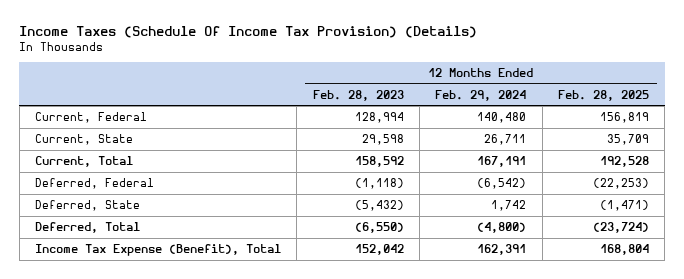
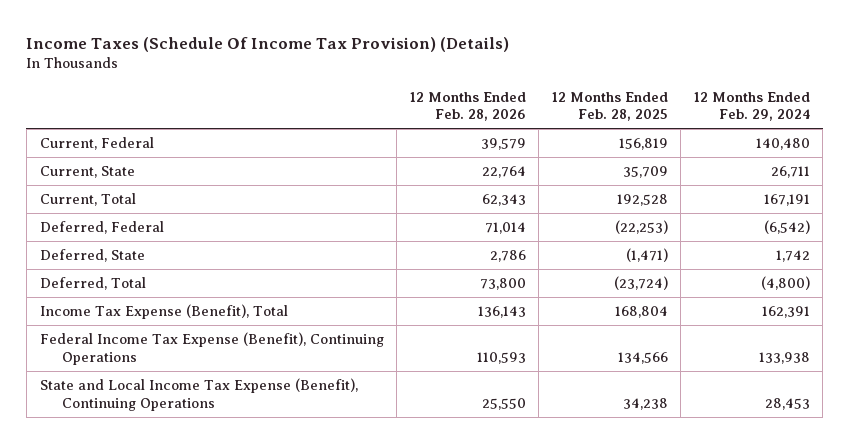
[312,89,404,101] Feb. 28, 2023 -> none
none -> [409,91,526,122] 12 Months Ended Feb. 28, 2026
none -> [39,332,384,365] Federal Income Tax Expense (Benefit), Continuing Operations
none -> [39,378,358,411] State and Local Income Tax Expense (Benefit), Continuing Operations

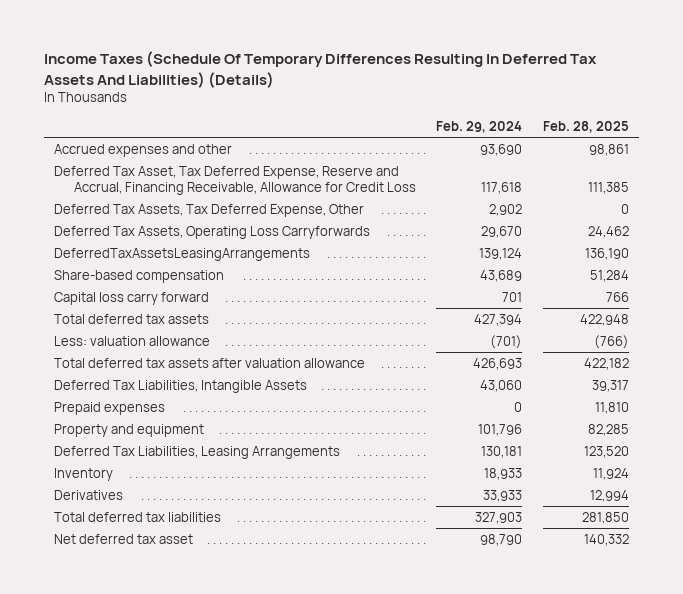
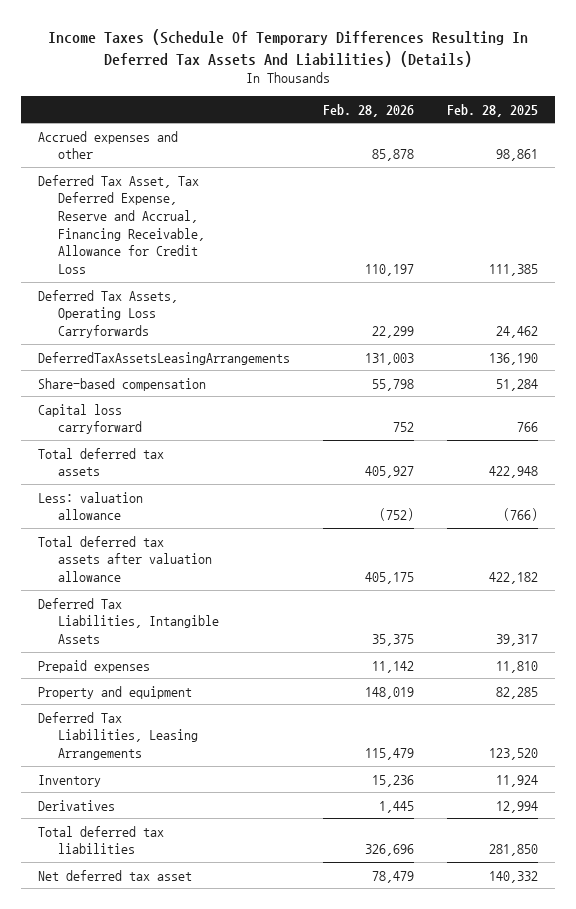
[436,121,523,134] Feb. 29, 2024 -> none
none -> [322,103,414,117] Feb. 28, 2026
[54,203,365,217] Deferred Tax Assets, Tax Deferred Expense, Other -> none
[54,291,210,305] Capital loss carry forward -> [37,403,142,435] Capital loss carryforward

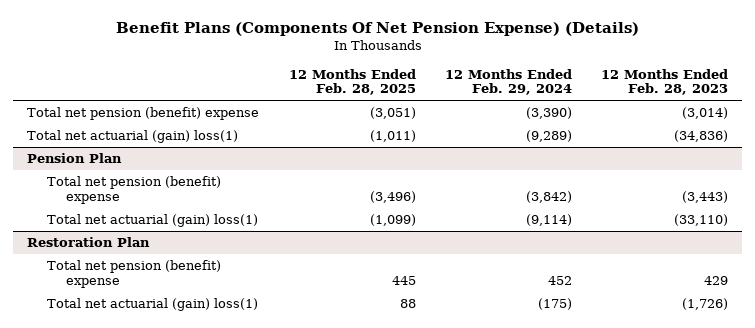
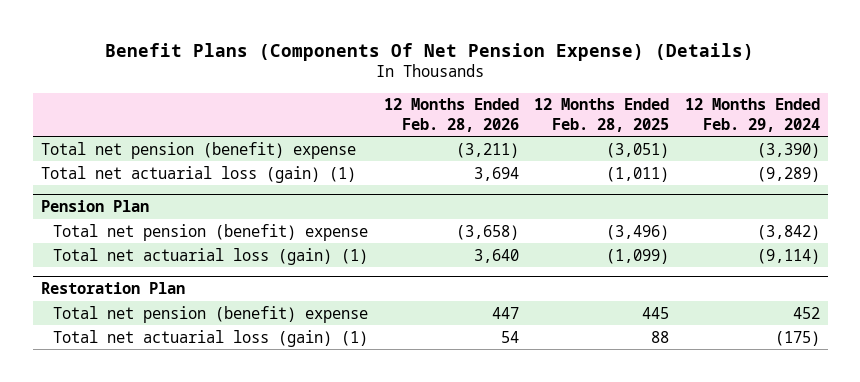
[600,68,728,96] 12 Months Ended Feb. 28, 2023 -> none
none -> [383,98,519,132] 12 Months Ended Feb. 28, 2026
[27,130,239,144] Total net actuarial (gain) loss(1) -> [40,165,356,183] Total net actuarial loss (gain) (1)
[46,214,258,228] Total net actuarial (gain) loss(1) -> [53,247,369,265] Total net actuarial loss (gain) (1)
[46,298,258,312] Total net actuarial (gain) loss(1) -> [53,329,369,347] Total net actuarial loss (gain) (1)

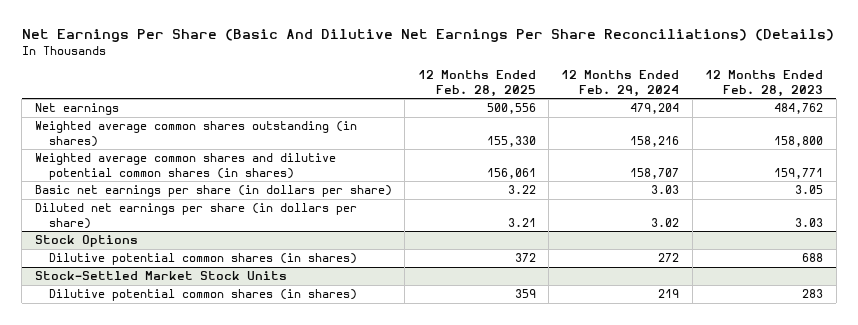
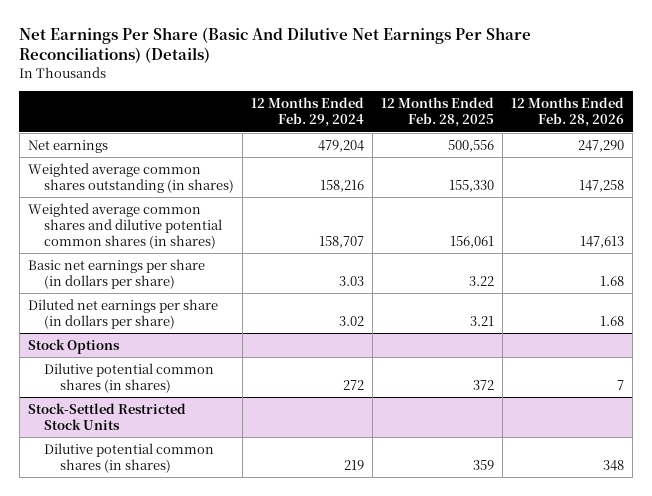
[705,70,824,97] 12 Months Ended Feb. 28, 2023 -> none
none -> [510,97,624,128] 12 Months Ended Feb. 28, 2026
[34,271,287,281] Stock-Settled Market Stock Units -> [27,402,186,430] Stock-Settled Restricted Stock Units

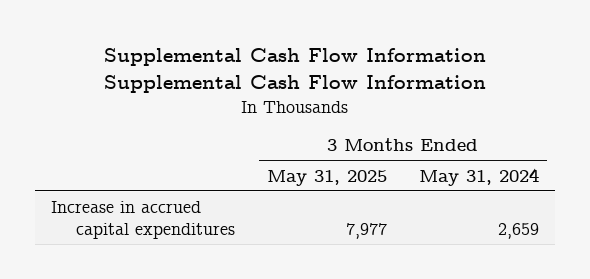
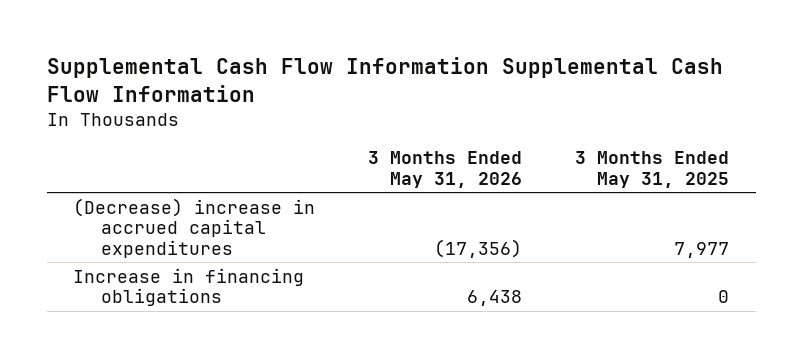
[419,167,540,186] May 31, 2024 -> none
none -> [368,150,523,188] 3 Months Ended May 31, 2026
[50,201,236,239] Increase in accrued capital expenditures -> [73,197,316,258] (Decrease) increase in accrued capital expenditures
none -> [73,267,305,307] Increase in financing obligations

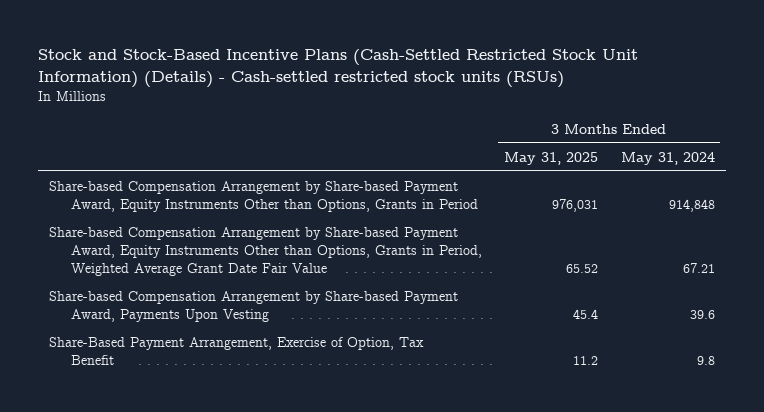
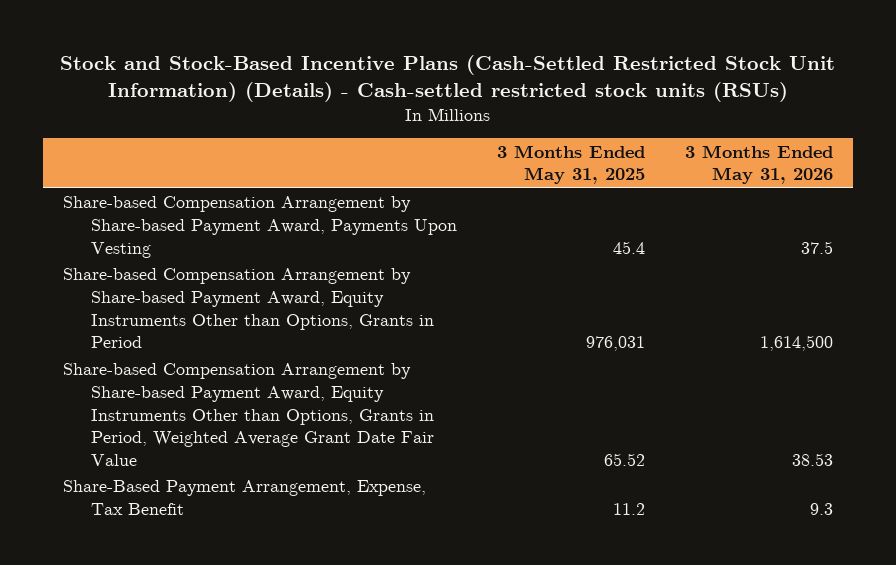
[620,151,715,165] May 31, 2024 -> none
none -> [684,144,833,185] 3 Months Ended May 31, 2026
[49,290,459,322] Share-based Compensation Arrangement by Share-based Payment Award, Payments Upon Vesting -> [62,196,457,258] Share-based Compensation Arrangement by Share-based Payment Award, Payments Upon Vesting
[49,336,425,365] Share-Based Payment Arrangement, Exercise of Option, Tax Benefit -> [62,480,426,516] Share-Based Payment Arrangement, Expense, Tax Benefit

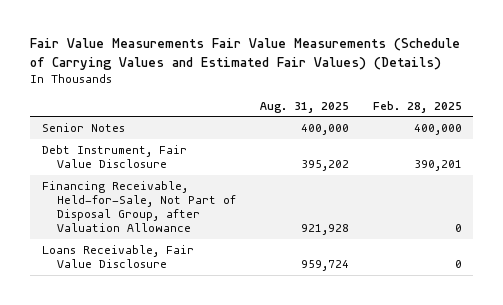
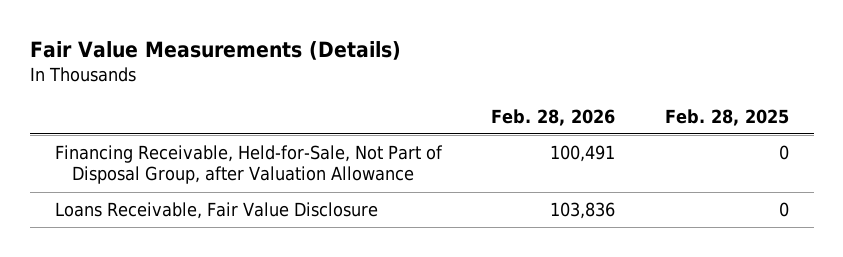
[30,38,461,70] Fair Value Measurements Fair Value Measurements (Schedule of Carrying Values and Estimated Fair Values) (Details) -> [29,41,401,61] Fair Value Measurements (Details)
[259,101,349,113] Aug. 31, 2025 -> none
none -> [491,108,616,126] Feb. 28, 2026
[41,122,125,132] Senior Notes -> none
[41,144,187,168] Debt Instrument, Fair Value Disclosure -> none

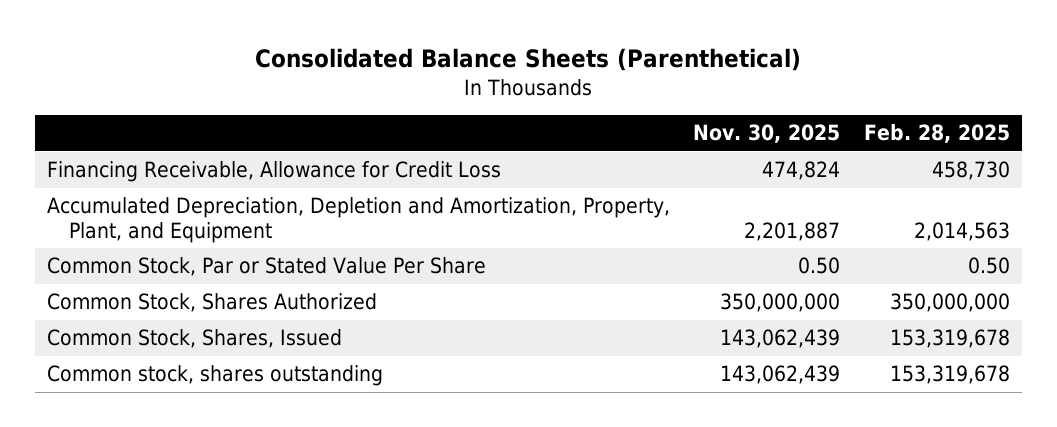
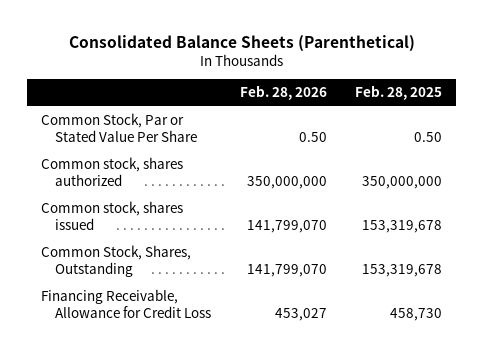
[693,124,841,144] Nov. 30, 2025 -> none
none -> [239,85,327,101] Feb. 28, 2026
[46,197,670,244] Accumulated Depreciation, Depletion and Amortization, Property, Plant, and Equipment -> none
[46,293,377,313] Common Stock, Shares Authorized -> [41,157,184,186] Common stock, shares authorized
[46,329,342,349] Common Stock, Shares, Issued -> [41,201,184,230] Common stock, shares issued
[46,365,383,387] Common stock, shares outstanding -> [41,245,192,277] Common Stock, Shares, Outstanding
[46,161,501,183] Financing Receivable, Allowance for Credit Loss -> [41,289,212,318] Financing Receivable, Allowance for Credit Loss

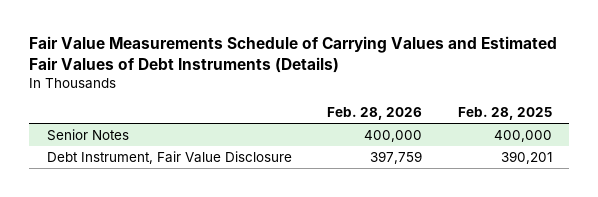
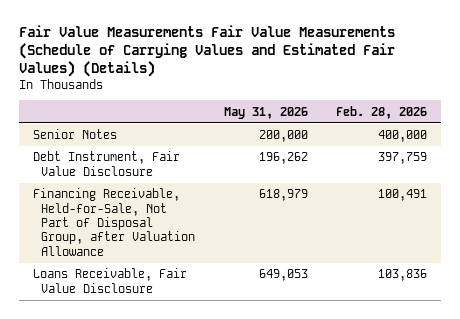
[28,36,557,74] Fair Value Measurements Schedule of Carrying Values and Estimated Fair Values of Debt Instruments (Details) -> [19,25,396,78] Fair Value Measurements Fair Value Measurements (Schedule of Carrying Values and Estimated Fair Values) (Details)
[457,107,552,121] Feb. 28, 2025 -> none
none -> [223,106,308,119] May 31, 2026
none -> [33,188,196,256] Financing Receivable, Held-for-Sale, Not Part of Disposal Group, after Valuation Allowance
none -> [33,268,188,293] Loans Receivable, Fair Value Disclosure

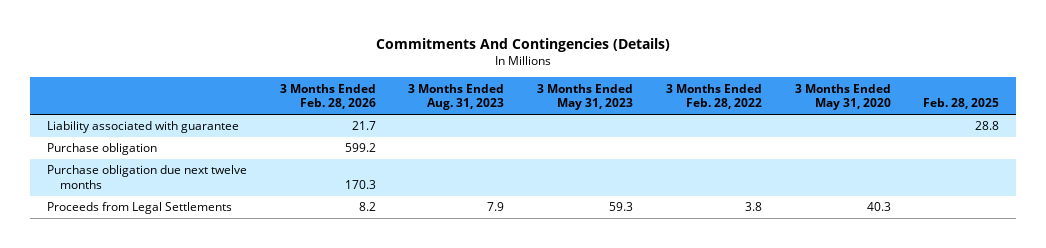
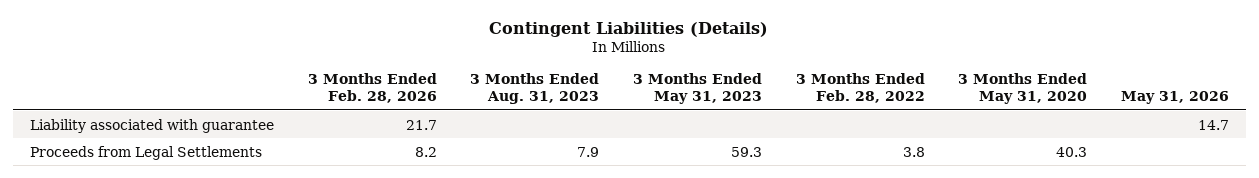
[376,38,671,53] Commitments And Contingencies (Details) -> [489,21,769,37] Contingent Liabilities (Details)
[923,98,1000,110] Feb. 28, 2025 -> none
none -> [1121,90,1230,104] May 31, 2026
[46,143,157,156] Purchase obligation -> none
[46,165,247,190] Purchase obligation due next twelve months -> none

